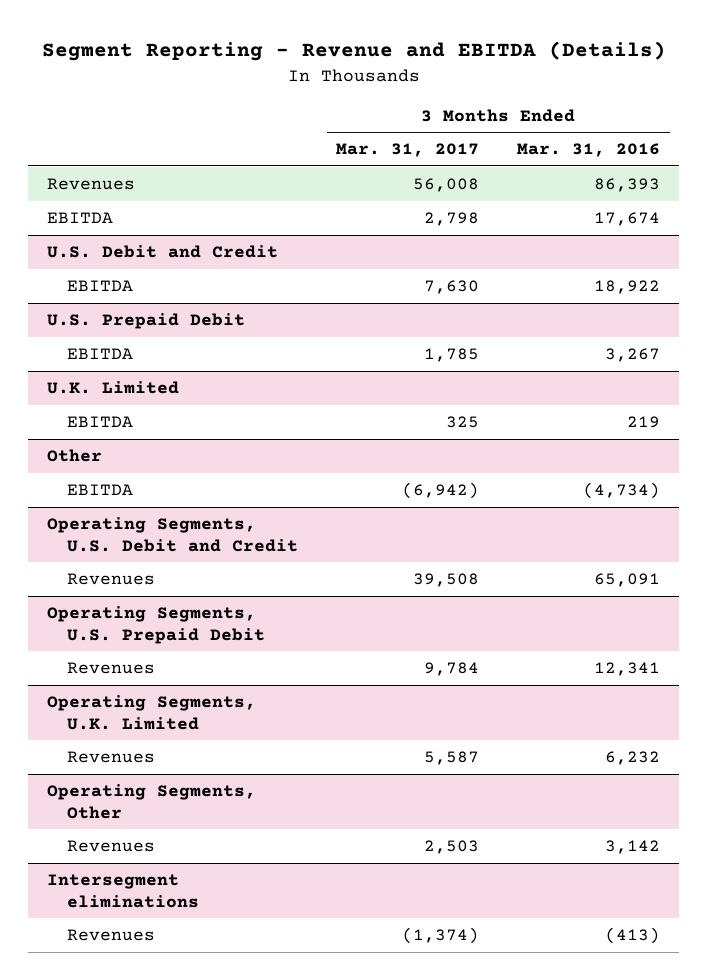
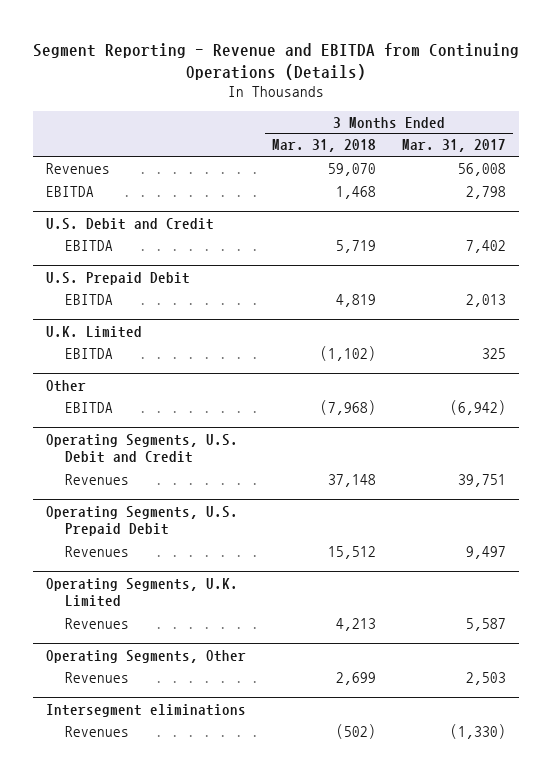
[41,41,666,62] Segment Reporting - Revenue and EBITDA (Details) -> [32,42,519,81] Segment Reporting - Revenue and EBITDA from Continuing Operations (Details)
[517,143,661,158] Mar. 31, 2016 -> none
none -> [271,139,376,153] Mar. 31, 2018
[424,280,480,295] 7,630 -> [466,239,507,253] 7,402
[424,348,480,363] 1,785 -> [466,293,507,307] 2,013
[413,573,480,588] 39,508 -> [458,473,507,487] 39,751
[424,662,480,677] 9,784 -> [466,545,507,559] 9,497
[402,927,480,945] (1,374) -> [450,723,507,739] (1,330)

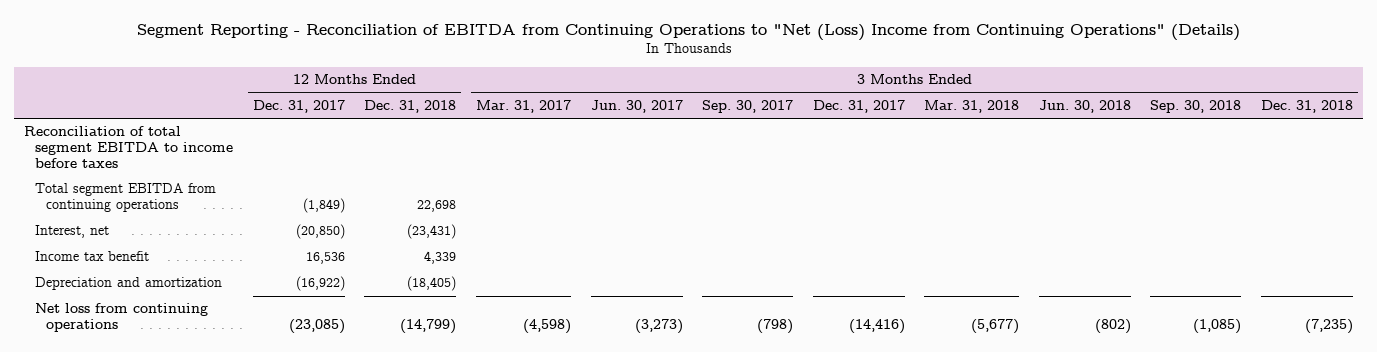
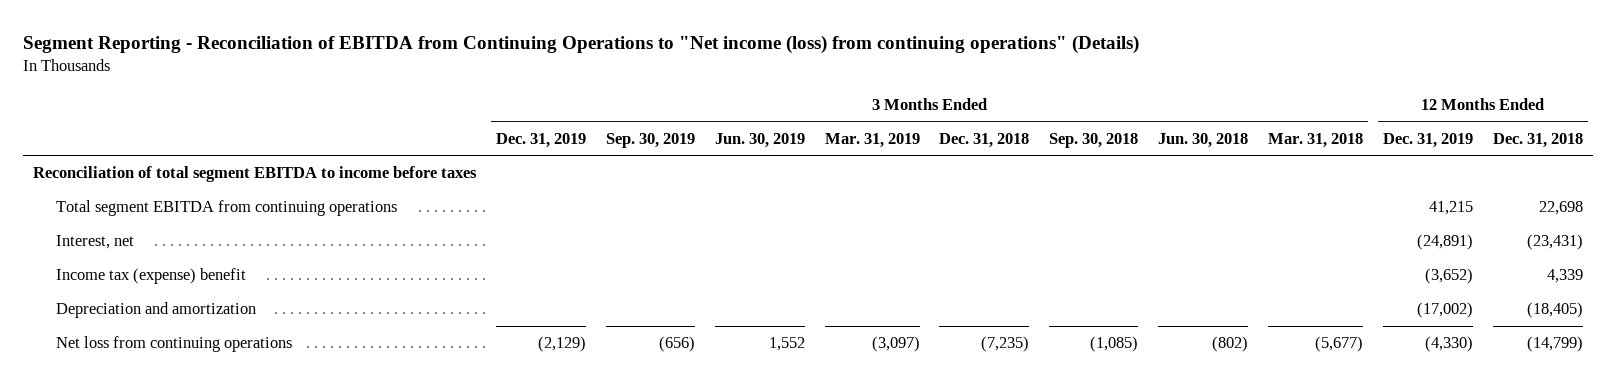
[136,24,1240,42] Segment Reporting - Reconciliation of EBITDA from Continuing Operations to "Net (Loss) Income from Continuing Operations" (Details) -> [23,34,1140,54] Segment Reporting - Reconciliation of EBITDA from Continuing Operations to "Net income (loss) from continuing operations" (Details)
[252,100,345,114] Dec. 31, 2017 -> none
[476,100,572,114] Mar. 31, 2017 -> none
[590,100,683,114] Jun. 30, 2017 -> none
[702,100,794,114] Sep. 30, 2017 -> none
[812,100,905,114] Dec. 31, 2017 -> none
none -> [496,132,587,148] Dec. 31, 2019
none -> [605,132,695,148] Sep. 30, 2019
none -> [714,132,805,148] Jun. 30, 2019
none -> [824,132,920,148] Mar. 31, 2019
none -> [1382,132,1473,148] Dec. 31, 2019
[35,251,150,262] Income tax benefit -> [56,268,247,285] Income tax (expense) benefit

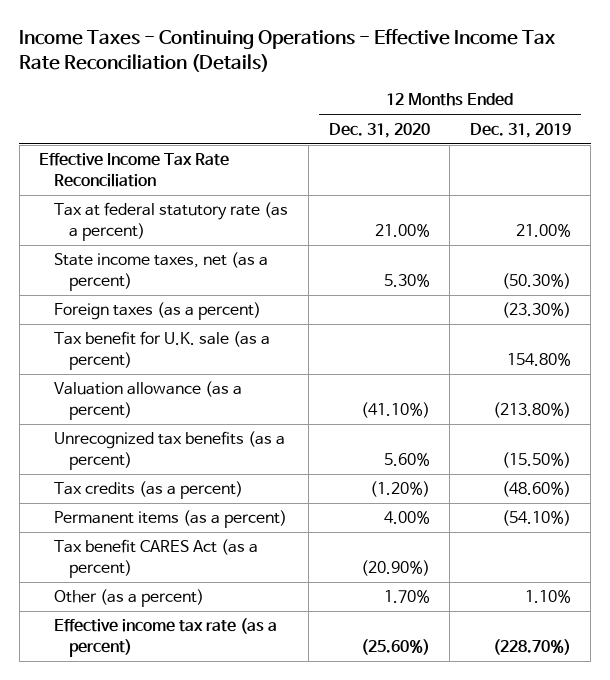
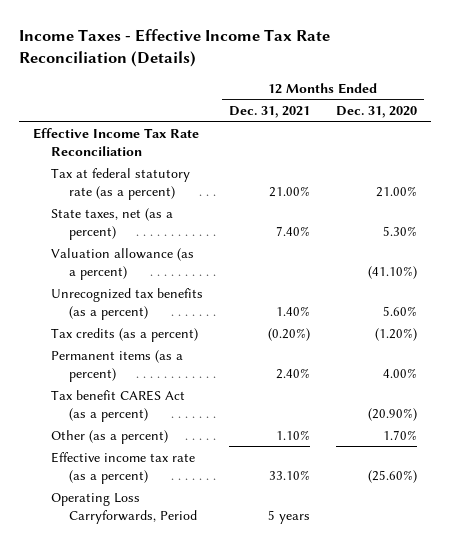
[19,29,556,72] Income Taxes - Continuing Operations - Effective Income Tax Rate Reconciliation (Details) -> [19,29,331,68] Income Taxes - Effective Income Tax Rate Reconciliation (Details)
[469,122,571,138] Dec. 31, 2019 -> none
none -> [229,106,311,119] Dec. 31, 2021
[54,302,262,321] Foreign taxes (as a percent) -> none
[54,331,271,371] Tax benefit for U.K. sale (as a percent) -> none
[54,252,269,292] State income taxes, net (as a percent) -> [50,207,173,240] State taxes, net (as a percent)
none -> [50,492,197,524] Operating Loss Carryforwards, Period

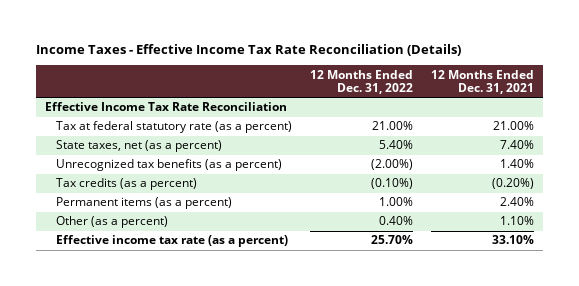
[336,106,418,119] Dec. 31, 2020 -> none
none -> [309,69,413,95] 12 Months Ended Dec. 31, 2022
[50,247,194,280] Valuation allowance (as a percent) -> none
[50,389,185,422] Tax benefit CARES Act (as a percent) -> none
[50,492,197,524] Operating Loss Carryforwards, Period -> none

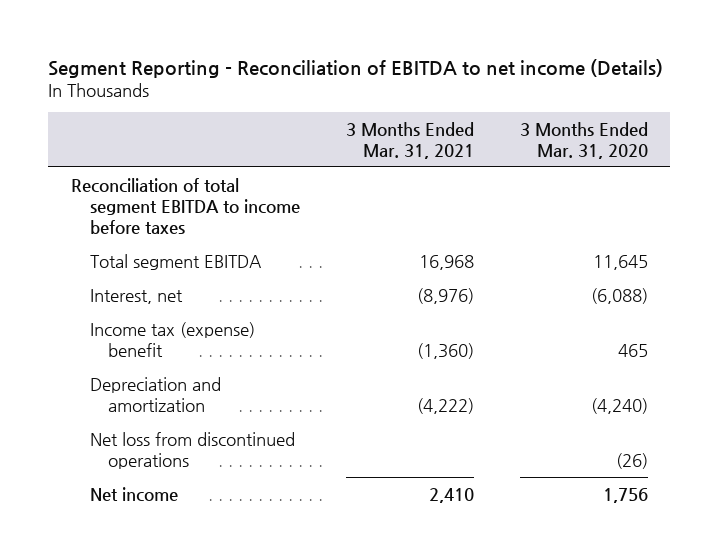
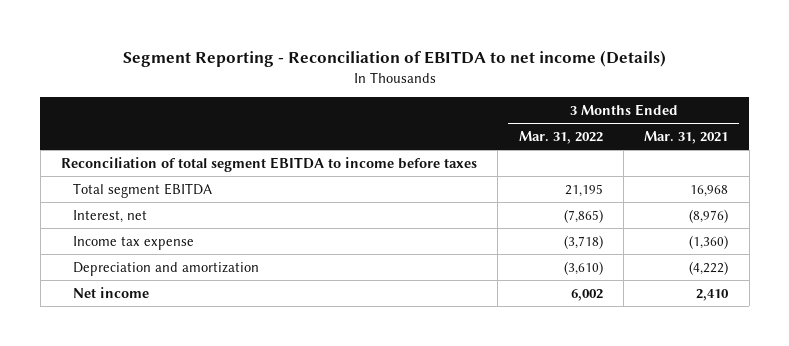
[519,121,648,159] 3 Months Ended Mar. 31, 2020 -> none
none -> [518,131,603,145] Mar. 31, 2022
[89,321,255,357] Income tax (expense) benefit -> [72,235,194,250] Income tax expense
[89,431,295,469] Net loss from discontinued operations -> none

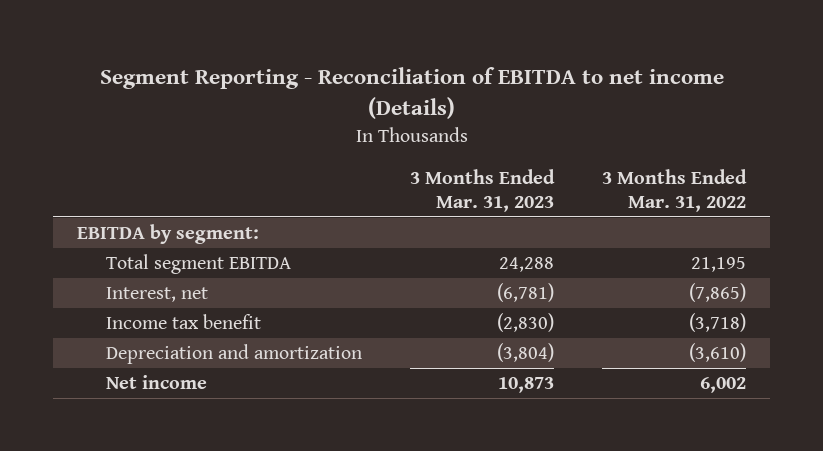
[644,131,729,145] Mar. 31, 2021 -> none
none -> [409,168,555,212] 3 Months Ended Mar. 31, 2023
[61,156,478,172] Reconciliation of total segment EBITDA to income before taxes -> [77,224,260,245] EBITDA by segment:
[72,235,194,250] Income tax expense -> [105,314,261,330] Income tax benefit

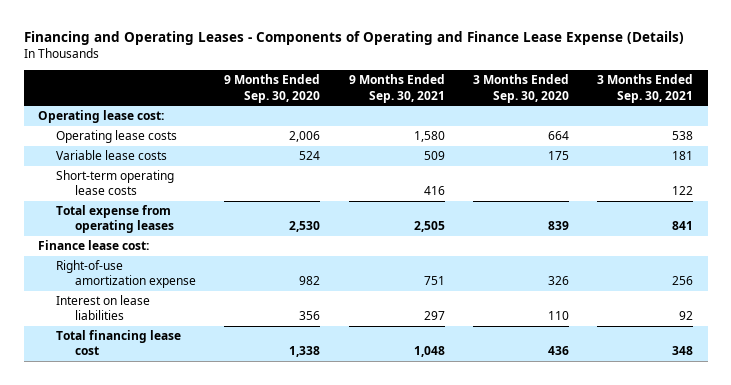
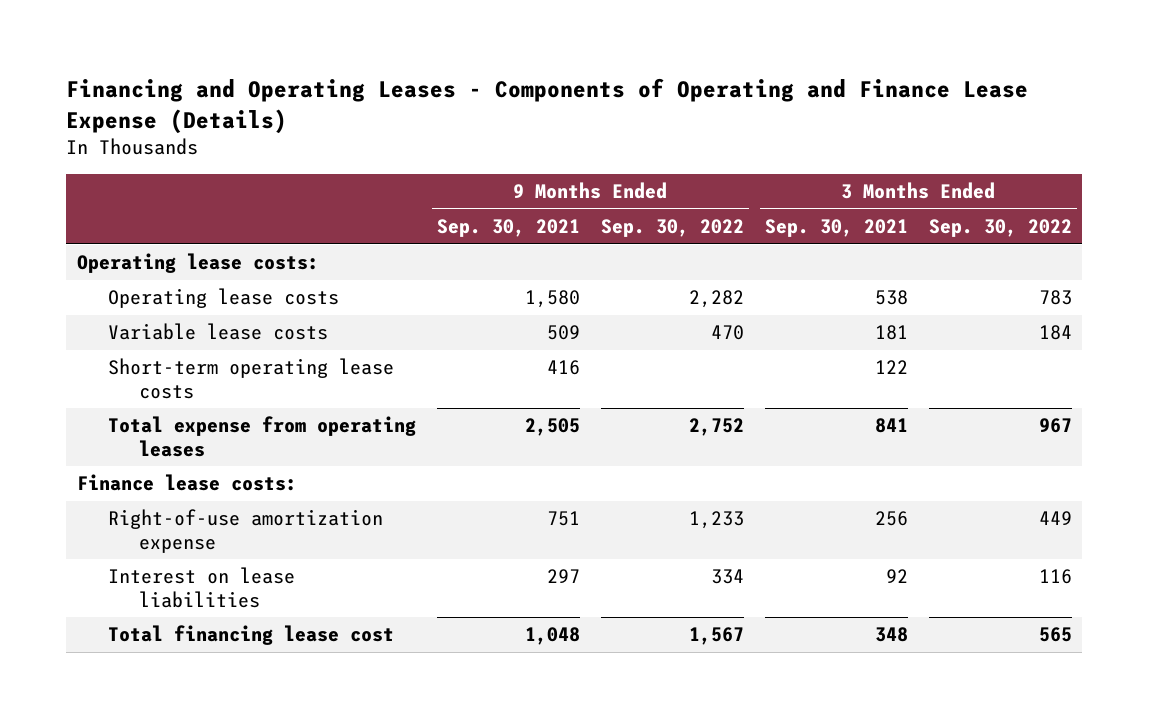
[224,74,321,103] 9 Months Ended Sep. 30, 2020 -> none
[473,74,570,103] 3 Months Ended Sep. 30, 2020 -> none
none -> [600,219,744,238] Sep. 30, 2022
none -> [928,219,1072,238] Sep. 30, 2022
[37,110,164,124] Operating lease cost: -> [76,253,319,274] Operating lease costs:
[37,240,149,251] Finance lease cost: -> [76,474,297,492] Finance lease costs:

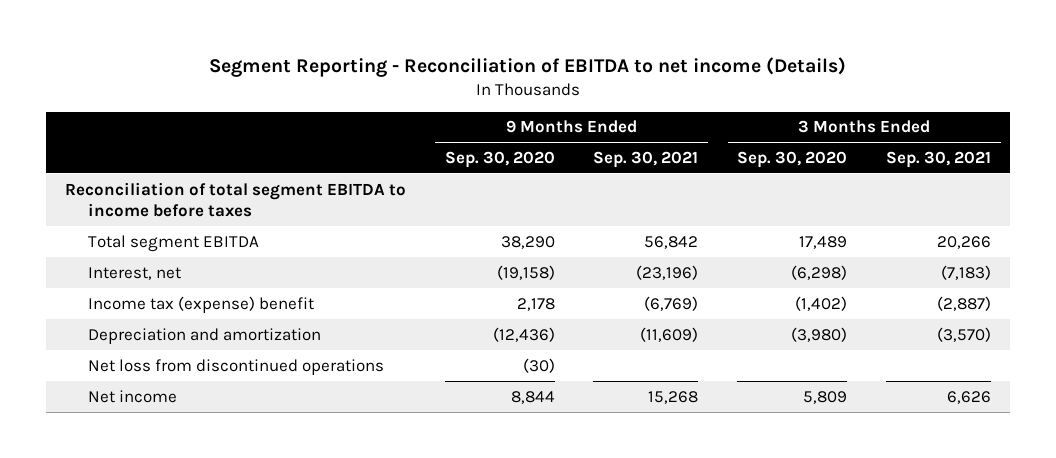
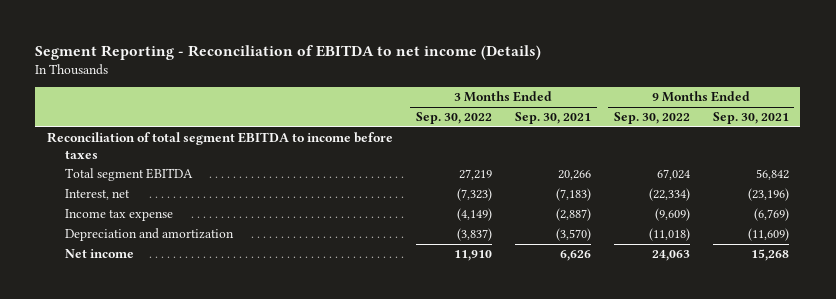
[444,150,555,168] Sep. 30, 2020 -> none
[737,150,848,168] Sep. 30, 2020 -> none
none -> [415,112,492,125] Sep. 30, 2022
none -> [613,112,690,125] Sep. 30, 2022
[87,295,314,313] Income tax (expense) benefit -> [64,209,173,222] Income tax expense
[87,358,384,375] Net loss from discontinued operations -> none

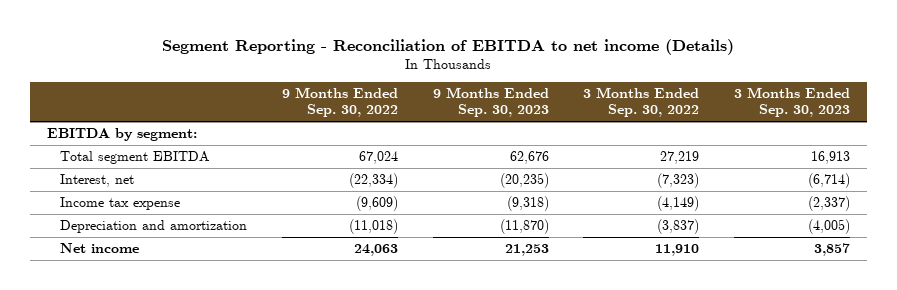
[514,112,591,125] Sep. 30, 2021 -> none
[712,112,789,125] Sep. 30, 2021 -> none
none -> [432,87,549,118] 9 Months Ended Sep. 30, 2023
none -> [733,87,850,118] 3 Months Ended Sep. 30, 2023
[46,132,393,159] Reconciliation of total segment EBITDA to income before taxes -> [47,128,198,142] EBITDA by segment:

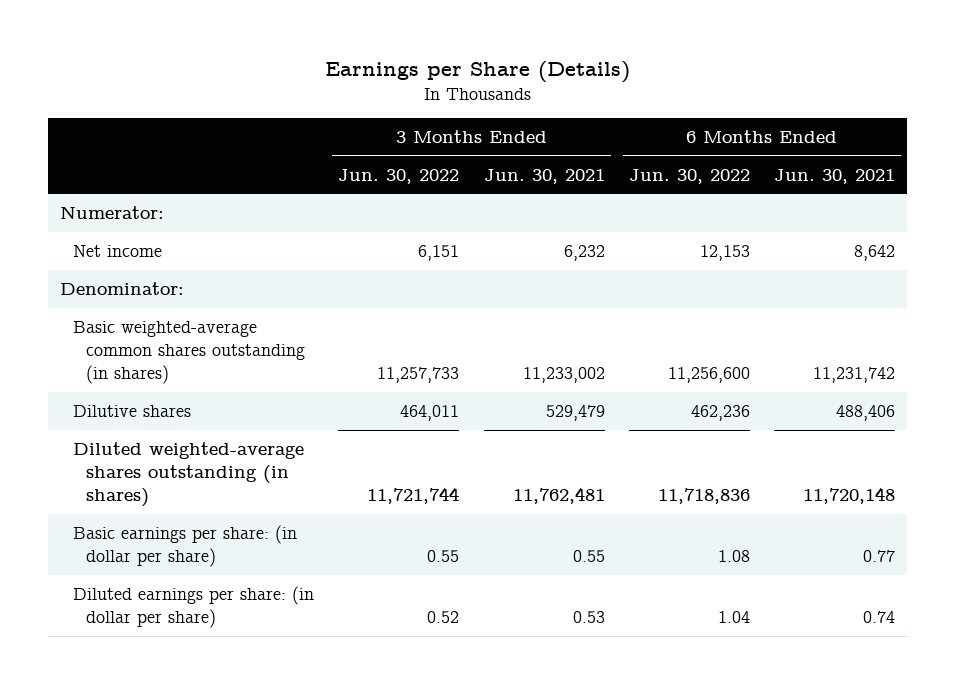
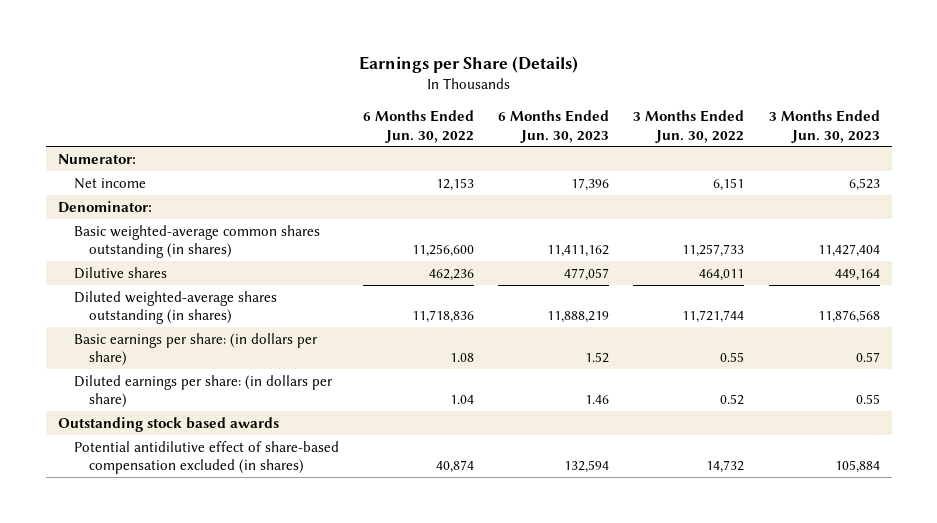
[483,168,605,184] Jun. 30, 2021 -> none
[774,168,896,184] Jun. 30, 2021 -> none
none -> [498,109,610,143] 6 Months Ended Jun. 30, 2023
none -> [768,109,880,143] 3 Months Ended Jun. 30, 2023
[73,524,298,568] Basic earnings per share: (in dollar per share) -> [73,332,318,367] Basic earnings per share: (in dollars per share)
[73,585,315,629] Diluted earnings per share: (in dollar per share) -> [73,374,333,409] Diluted earnings per share: (in dollars per share)
none -> [57,416,279,432] Outstanding stock based awards
none -> [73,440,339,475] Potential antidilutive effect of share-based compensation excluded (in shares)

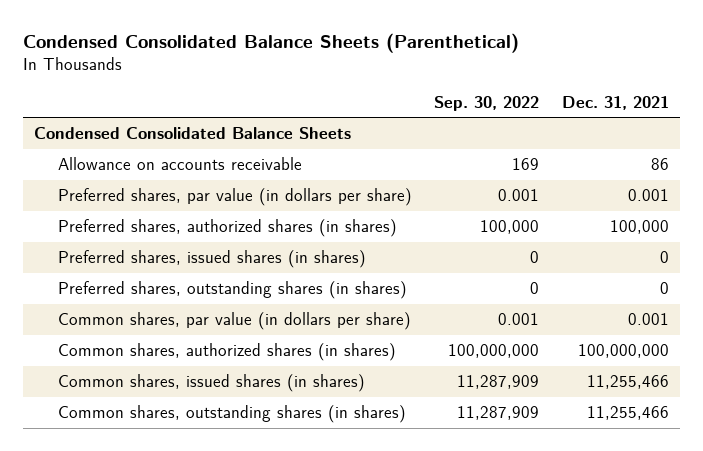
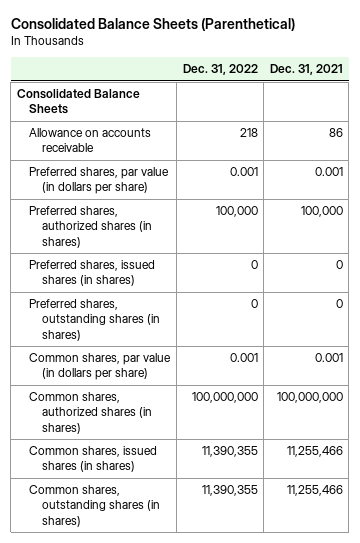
[22,33,519,54] Condensed Consolidated Balance Sheets (Parenthetical) -> [10,18,295,32] Consolidated Balance Sheets (Parenthetical)
[434,95,540,111] Sep. 30, 2022 -> none
none -> [182,64,258,76] Dec. 31, 2022
[34,127,352,140] Condensed Consolidated Balance Sheets -> [16,89,140,115] Consolidated Balance Sheets

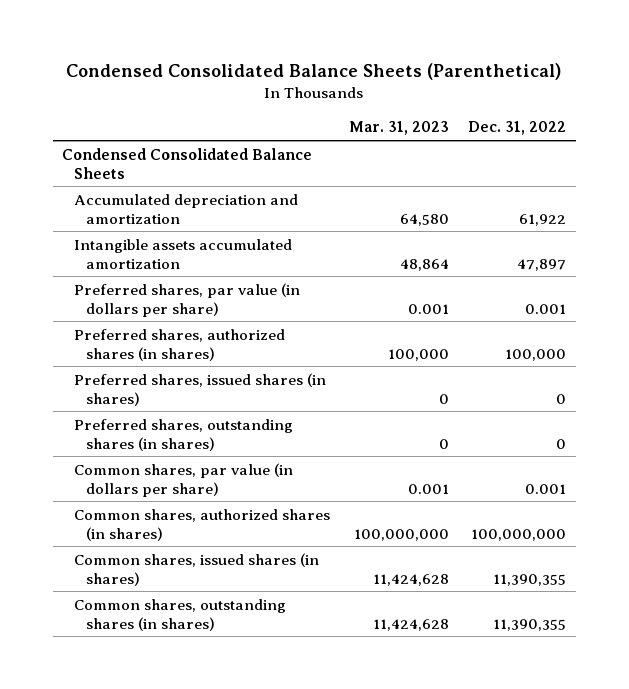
[10,18,295,32] Consolidated Balance Sheets (Parenthetical) -> [66,63,562,81] Condensed Consolidated Balance Sheets (Parenthetical)
[269,64,343,76] Dec. 31, 2021 -> none
none -> [349,121,450,136] Mar. 31, 2023
[29,128,152,153] Allowance on accounts receivable -> none
[16,89,140,115] Consolidated Balance Sheets -> [62,147,313,179] Condensed Consolidated Balance Sheets
none -> [74,193,299,224] Accumulated depreciation and amortization
none -> [74,238,293,269] Intangible assets accumulated amortization

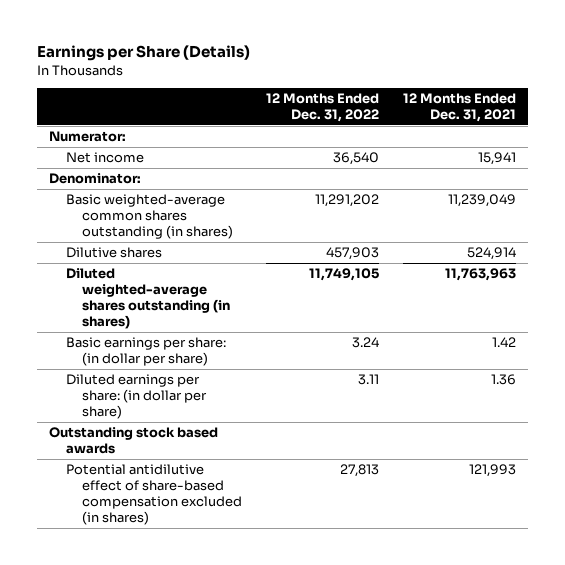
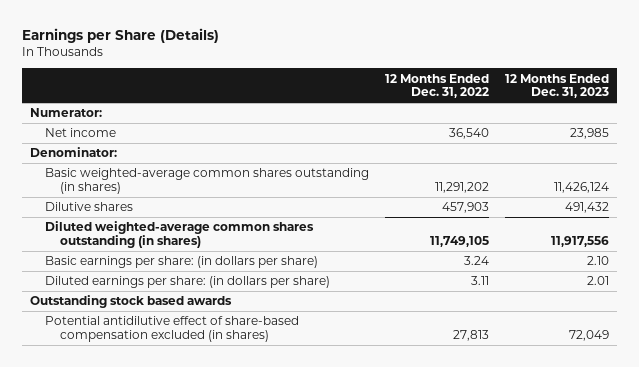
[402,92,516,122] 12 Months Ended Dec. 31, 2021 -> none
none -> [505,73,610,99] 12 Months Ended Dec. 31, 2023
[65,268,231,329] Diluted weighted-average shares outstanding (in shares) -> [44,221,314,248] Diluted weighted-average common shares outstanding (in shares)
[65,337,226,367] Basic earnings per share: (in dollar per share) -> [44,256,318,269] Basic earnings per share: (in dollars per share)
[65,374,208,419] Diluted earnings per share: (in dollar per share) -> [44,276,330,289] Diluted earnings per share: (in dollars per share)

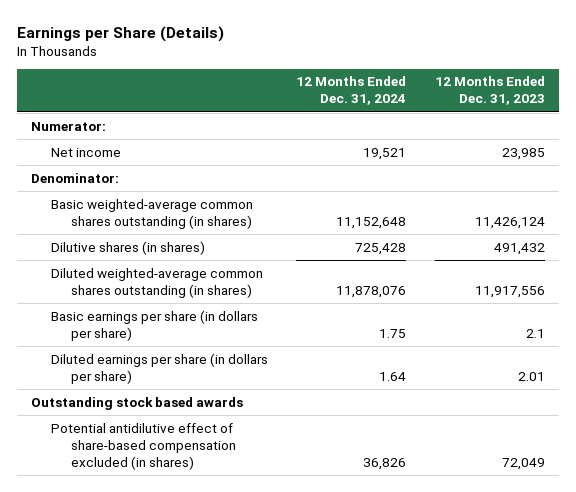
[384,73,489,99] 12 Months Ended Dec. 31, 2022 -> none
none -> [296,76,407,106] 12 Months Ended Dec. 31, 2024
[44,202,133,212] Dilutive shares -> [51,240,206,255] Dilutive shares (in shares)
[44,256,318,269] Basic earnings per share: (in dollars per share) -> [51,309,259,341] Basic earnings per share (in dollars per share)
[587,256,610,266] 2.10 -> [525,328,545,338] 2.1
[44,276,330,289] Diluted earnings per share: (in dollars per share) -> [51,352,269,384] Diluted earnings per share (in dollars per share)

